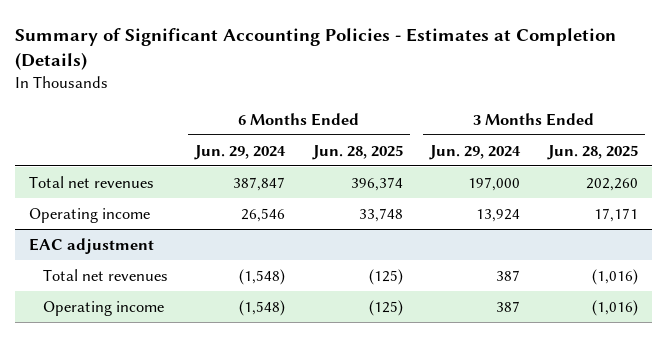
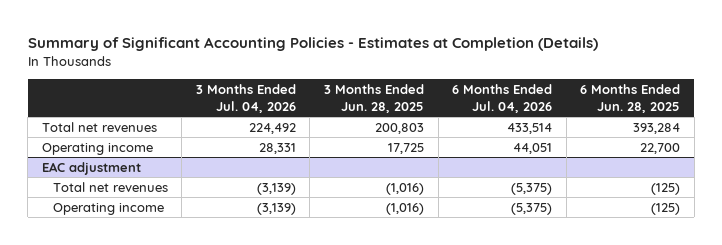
[194,144,287,160] Jun. 29, 2024 -> none
[429,144,522,160] Jun. 29, 2024 -> none
none -> [195,83,296,113] 3 Months Ended Jul. 04, 2026
none -> [452,83,553,113] 6 Months Ended Jul. 04, 2026
[350,176,403,191] 396,374 -> [633,122,681,134] 393,284
[585,177,638,191] 202,260 -> [374,122,424,134] 200,803
[358,207,403,222] 33,748 -> [640,142,681,154] 22,700
[593,207,638,222] 17,171 -> [387,142,424,154] 17,725

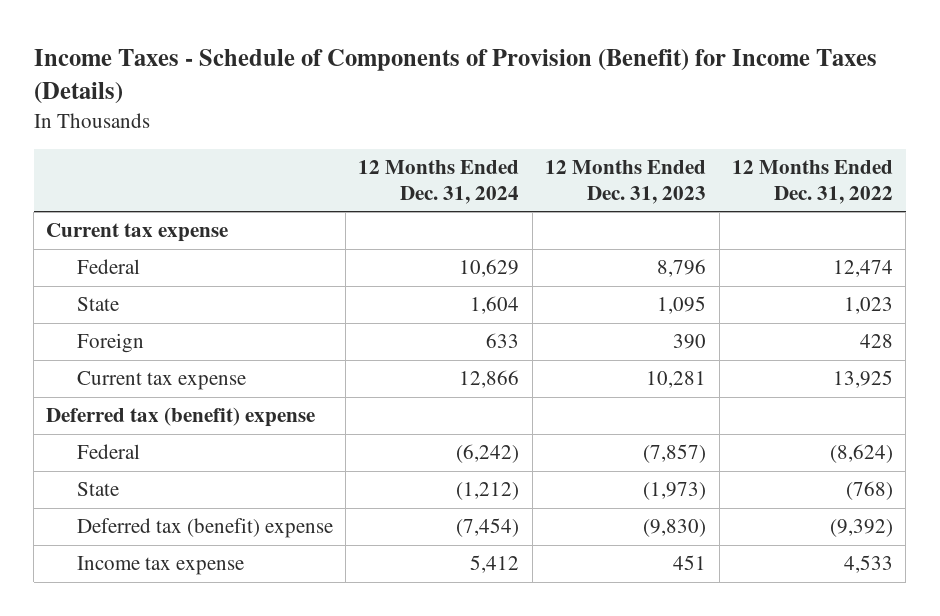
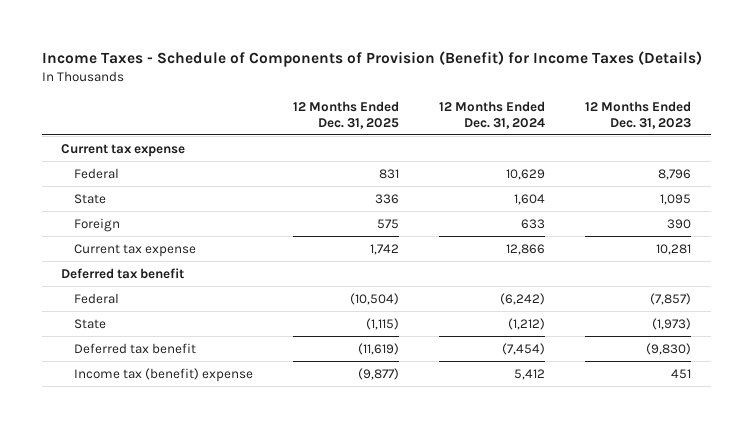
[732,160,894,204] 12 Months Ended Dec. 31, 2022 -> none
none -> [292,101,399,129] 12 Months Ended Dec. 31, 2025
[46,407,316,428] Deferred tax (benefit) expense -> [61,267,185,279] Deferred tax benefit
[76,518,333,539] Deferred tax (benefit) expense -> [74,342,197,354] Deferred tax benefit
[76,556,244,576] Income tax expense -> [74,367,254,382] Income tax (benefit) expense

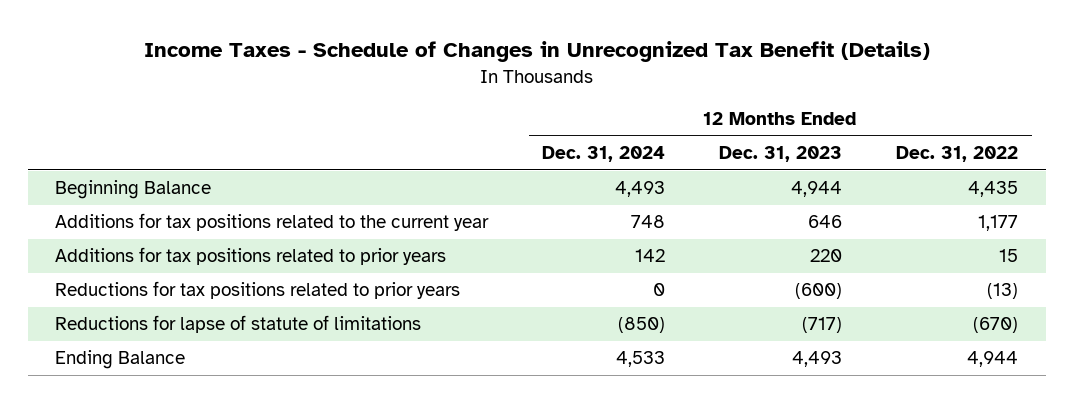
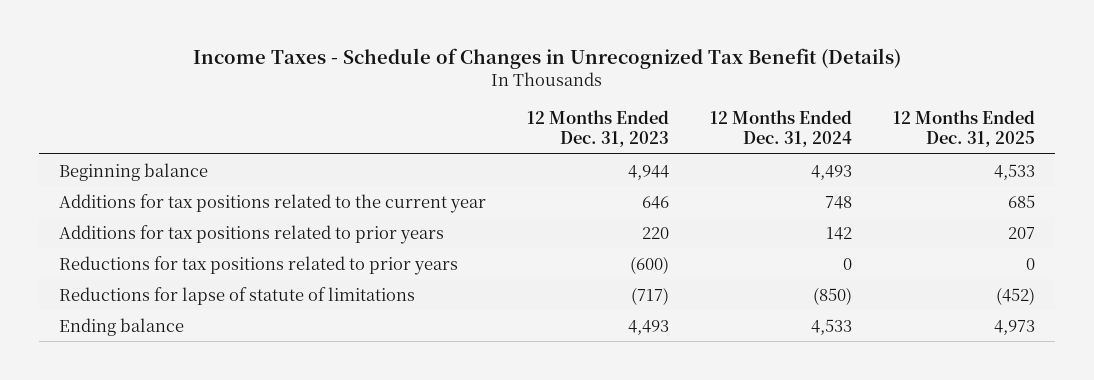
[896,145,1019,162] Dec. 31, 2022 -> none
none -> [892,109,1035,148] 12 Months Ended Dec. 31, 2025
[55,180,212,200] Beginning Balance -> [59,162,209,181] Beginning balance
[55,350,186,370] Ending Balance -> [59,317,185,336] Ending balance

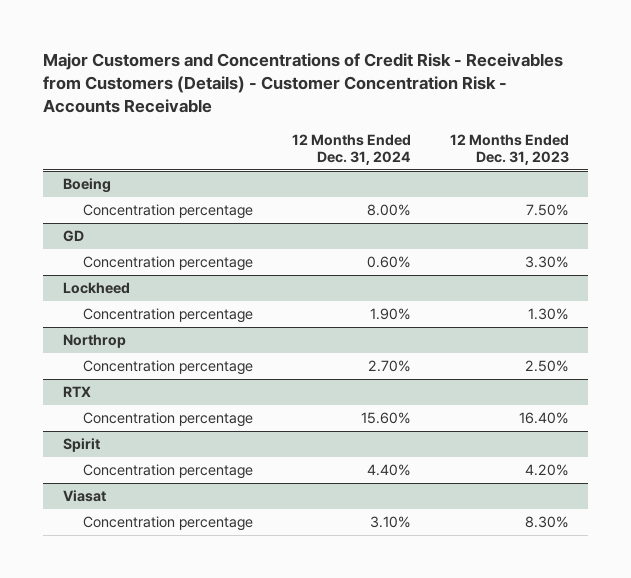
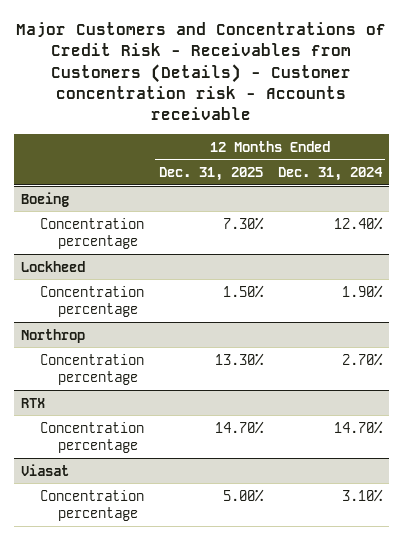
[43,53,564,113] Major Customers and Concentrations of Credit Risk - Receivables from Customers (Details) - Customer Concentration Risk - Accounts Receivable -> [16,21,387,121] Major Customers and Concentrations of Credit Risk - Receivables from Customers (Details) - Customer concentration risk - Accounts receivable
[449,133,569,166] 12 Months Ended Dec. 31, 2023 -> none
none -> [158,166,263,181] Dec. 31, 2025
[62,230,84,243] GD -> none
[82,256,253,272] Concentration percentage -> none
[366,204,411,217] 8.00% -> [333,216,383,230] 12.40%
[62,438,100,453] Spirit -> none
[82,464,253,480] Concentration percentage -> none
[360,412,411,425] 15.60% -> [333,420,383,434] 14.70%

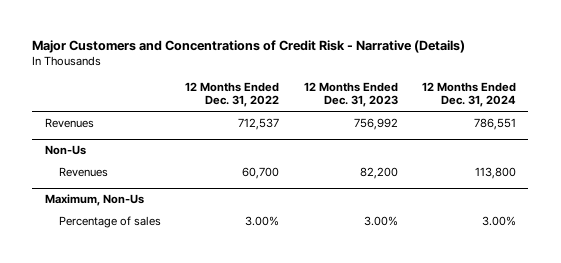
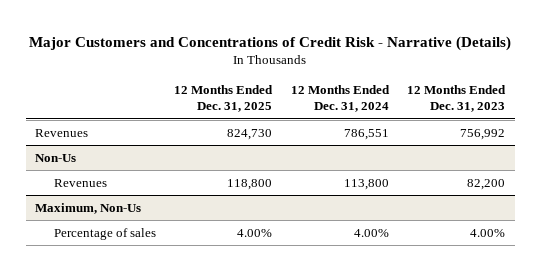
[185,82,280,108] 12 Months Ended Dec. 31, 2022 -> none
none -> [174,85,274,113] 12 Months Ended Dec. 31, 2025
[363,215,398,226] 3.00% -> [470,228,506,237] 4.00%
[481,215,516,226] 3.00% -> [353,228,389,237] 4.00%

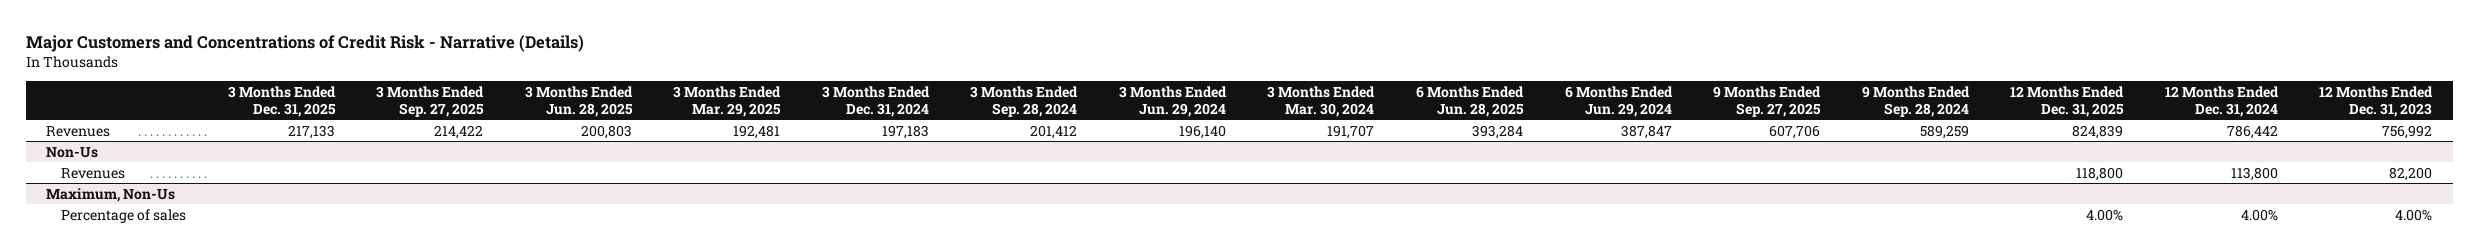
none -> [227,85,336,117] 3 Months Ended Dec. 31, 2025
none -> [376,85,485,117] 3 Months Ended Sep. 27, 2025
none -> [524,85,633,117] 3 Months Ended Jun. 28, 2025
none -> [673,85,782,117] 3 Months Ended Mar. 29, 2025
none -> [821,85,930,117] 3 Months Ended Dec. 31, 2024
none -> [970,85,1079,117] 3 Months Ended Sep. 28, 2024
none -> [1118,85,1227,117] 3 Months Ended Jun. 29, 2024
none -> [1267,85,1376,117] 3 Months Ended Mar. 30, 2024
none -> [1416,85,1525,117] 6 Months Ended Jun. 28, 2025
none -> [1564,85,1673,117] 6 Months Ended Jun. 29, 2024
none -> [1713,85,1822,117] 9 Months Ended Sep. 27, 2025
none -> [1861,85,1970,117] 9 Months Ended Sep. 28, 2024
[227,128,273,140] 824,730 -> [2072,124,2124,139] 824,839
[343,128,389,140] 786,551 -> [2226,124,2278,139] 786,442

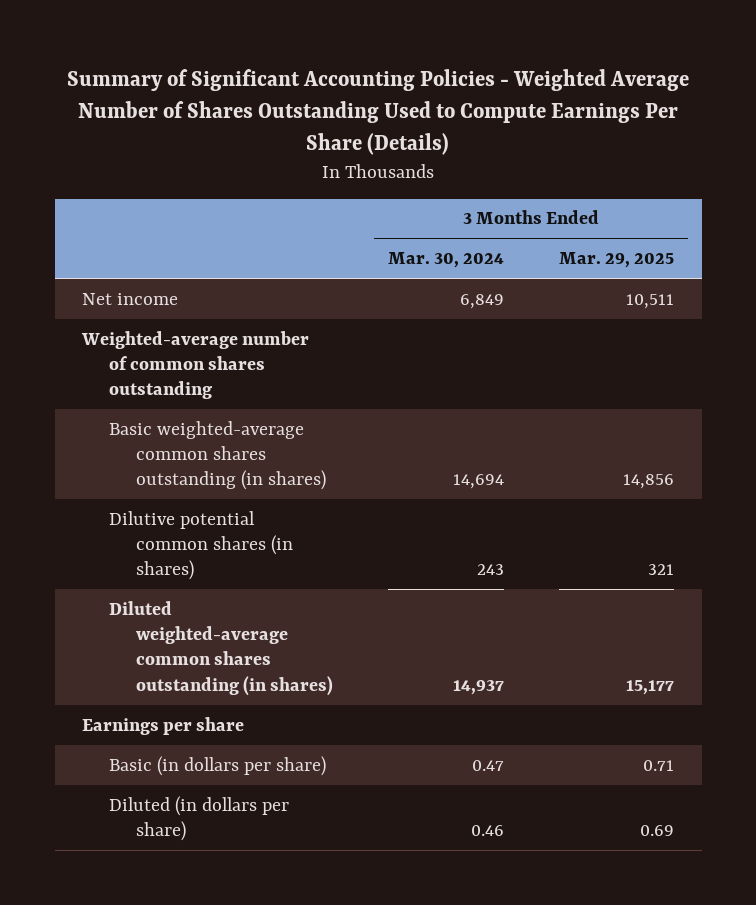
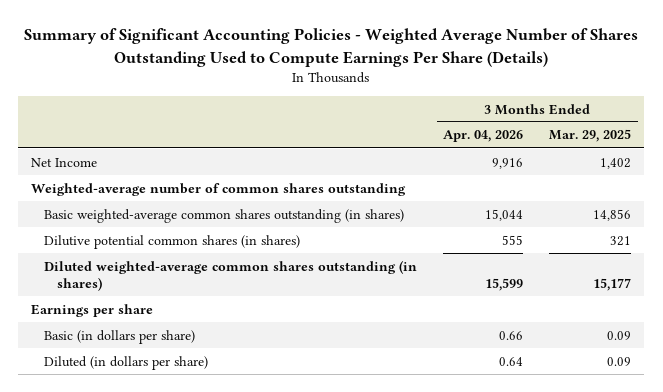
[387,251,504,268] Mar. 30, 2024 -> none
none -> [443,130,524,143] Apr. 04, 2026
[82,292,179,305] Net income -> [31,157,98,167] Net Income
[625,293,674,309] 10,511 -> [600,157,632,169] 1,402
[642,759,674,771] 0.71 -> [607,330,632,340] 0.09
[639,825,674,837] 0.69 -> [607,356,632,366] 0.09

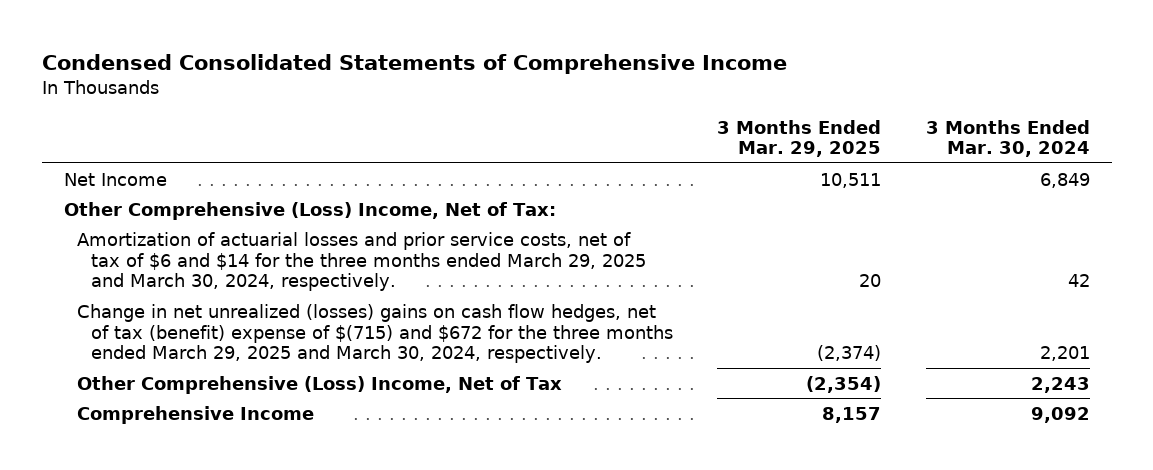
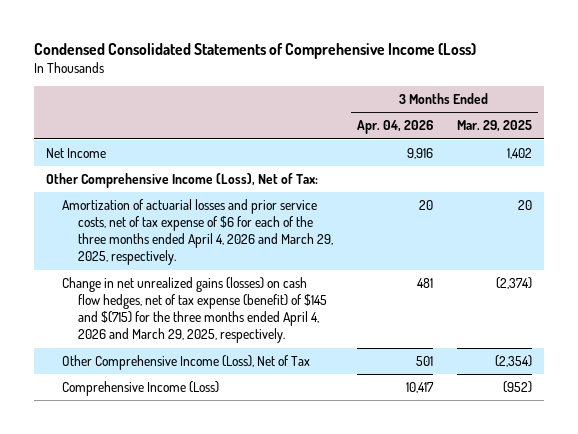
[41,53,787,74] Condensed Consolidated Statements of Comprehensive Income -> [34,42,477,59] Condensed Consolidated Statements of Comprehensive Income (Loss)
[925,119,1090,158] 3 Months Ended Mar. 30, 2024 -> none
none -> [356,120,433,135] Apr. 04, 2026
[820,172,882,188] 10,511 -> [506,148,532,160] 1,402
[63,201,556,220] Other Comprehensive (Loss) Income, Net of Tax: -> [46,173,319,189] Other Comprehensive Income (Loss), Net of Tax:
[77,231,647,292] Amortization of actuarial losses and prior service costs, net of tax of $6 and $14 for the three months ended March 29, 2025 and March 30, 2024, respectively. -> [62,199,334,266] Amortization of actuarial losses and prior service costs, net of tax expense of $6 for each of the three months ended April 4, 2026 and March 29, 2025, respectively.
[77,303,674,364] Change in net unrealized (losses) gains on cash flow hedges, net of tax (benefit) expense of $(715) and $672 for the three months ended March 29, 2025 and March 30, 2024, respectively. -> [62,277,328,344] Change in net unrealized gains (losses) on cash flow hedges, net of tax expense (benefit) of $145 and $(715) for the three months ended April 4, 2026 and March 29, 2025, respectively.
[77,375,563,394] Other Comprehensive (Loss) Income, Net of Tax -> [62,355,311,371] Other Comprehensive Income (Loss), Net of Tax
[77,405,315,424] Comprehensive Income -> [62,381,220,397] Comprehensive Income (Loss)
[822,406,882,423] 8,157 -> [502,381,532,394] (952)

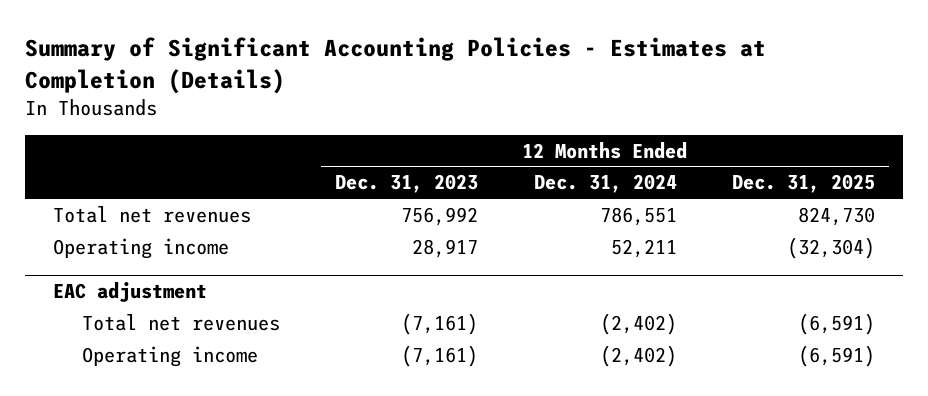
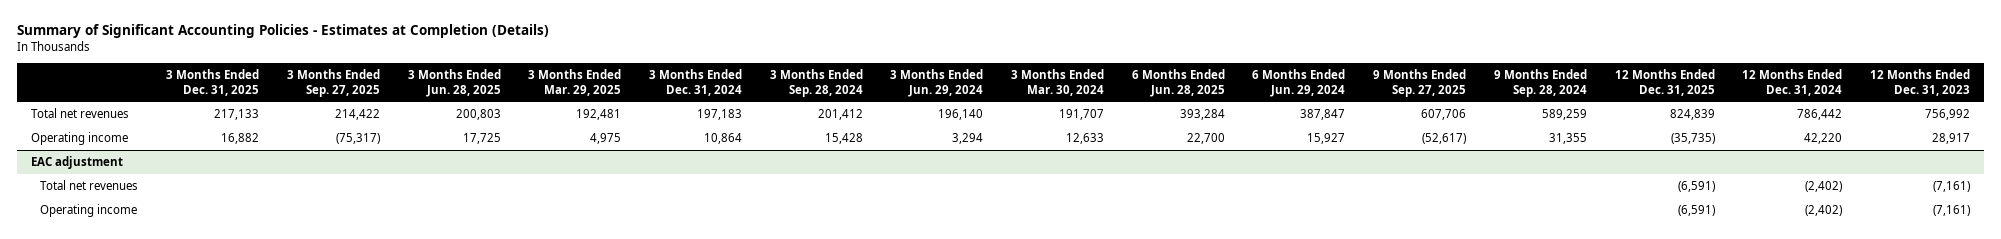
none -> [166,68,260,96] 3 Months Ended Dec. 31, 2025
none -> [286,68,380,97] 3 Months Ended Sep. 27, 2025
none -> [407,68,501,97] 3 Months Ended Jun. 28, 2025
none -> [528,68,622,96] 3 Months Ended Mar. 29, 2025
none -> [648,68,742,96] 3 Months Ended Dec. 31, 2024
none -> [769,68,863,97] 3 Months Ended Sep. 28, 2024
none -> [890,68,984,97] 3 Months Ended Jun. 29, 2024
none -> [1011,68,1105,96] 3 Months Ended Mar. 30, 2024
none -> [1131,68,1225,97] 6 Months Ended Jun. 28, 2025
none -> [1252,68,1346,97] 6 Months Ended Jun. 29, 2024
none -> [1373,68,1467,97] 9 Months Ended Sep. 27, 2025
none -> [1493,68,1587,97] 9 Months Ended Sep. 28, 2024
[599,206,677,226] 786,551 -> [1797,109,1843,121] 786,442
[798,206,876,226] 824,730 -> [1669,109,1715,121] 824,839
[610,238,677,258] 52,211 -> [1804,133,1843,145] 42,220
[787,236,876,259] (32,304) -> [1670,133,1715,145] (35,735)

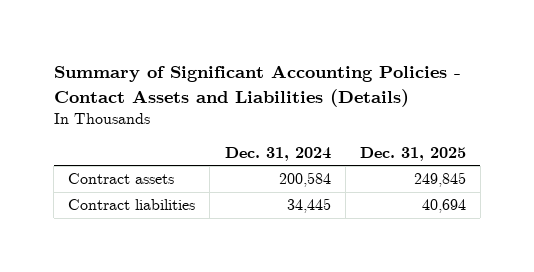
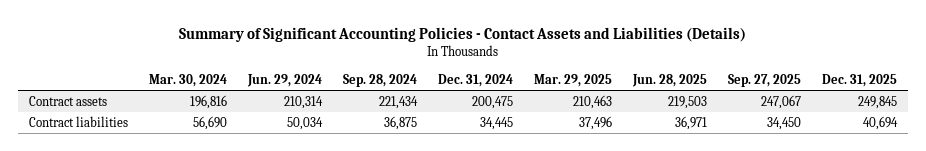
none -> [148,74,227,88] Mar. 30, 2024
none -> [246,74,322,88] Jun. 29, 2024
none -> [342,74,417,88] Sep. 28, 2024
none -> [534,74,613,88] Mar. 29, 2025
none -> [632,74,708,88] Jun. 28, 2025
none -> [728,74,802,88] Sep. 27, 2025
[278,172,331,188] 200,584 -> [472,95,514,109] 200,475

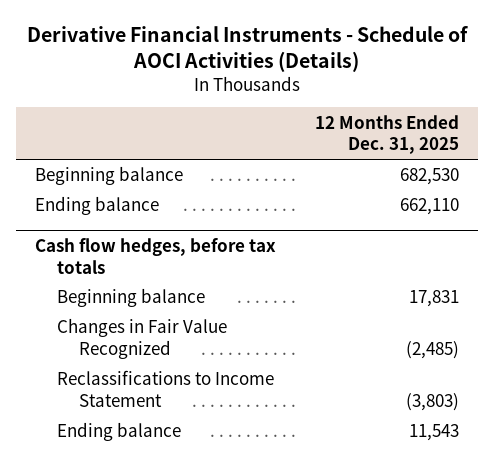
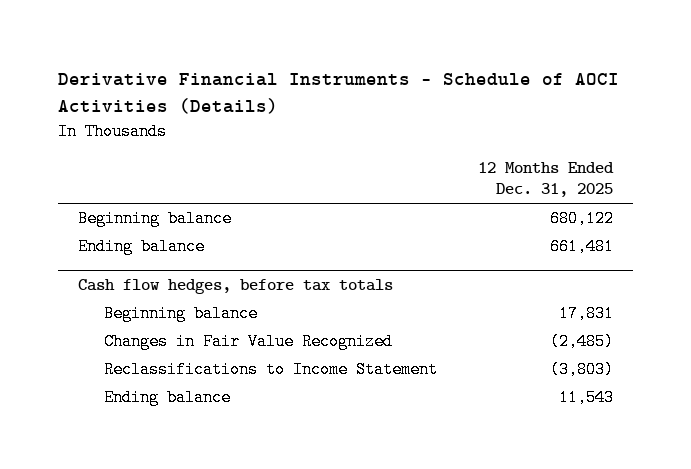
[399,168,459,186] 682,530 -> [549,210,614,228] 680,122
[399,198,459,216] 662,110 -> [549,238,614,256] 661,481

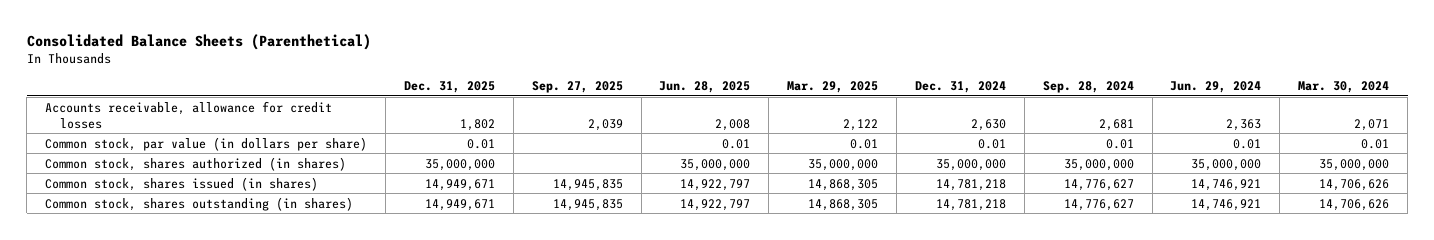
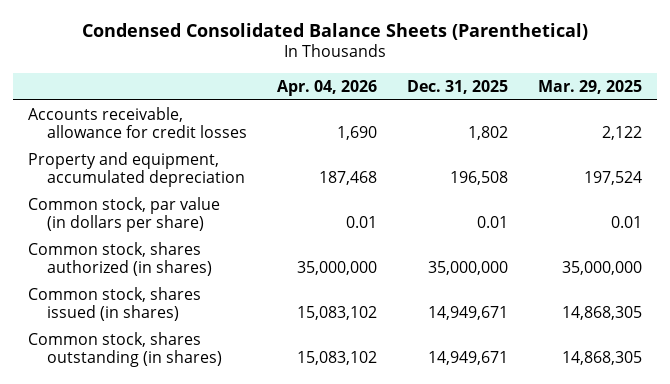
[26,34,371,51] Consolidated Balance Sheets (Parenthetical) -> [81,22,588,40] Condensed Consolidated Balance Sheets (Parenthetical)
[531,81,623,94] Sep. 27, 2025 -> none
[659,81,751,94] Jun. 28, 2025 -> none
[914,81,1006,94] Dec. 31, 2024 -> none
[1042,81,1134,94] Sep. 28, 2024 -> none
[1170,81,1262,94] Jun. 29, 2024 -> none
[1298,81,1390,94] Mar. 30, 2024 -> none
none -> [277,79,378,96] Apr. 04, 2026
none -> [27,151,246,187] Property and equipment, accumulated depreciation

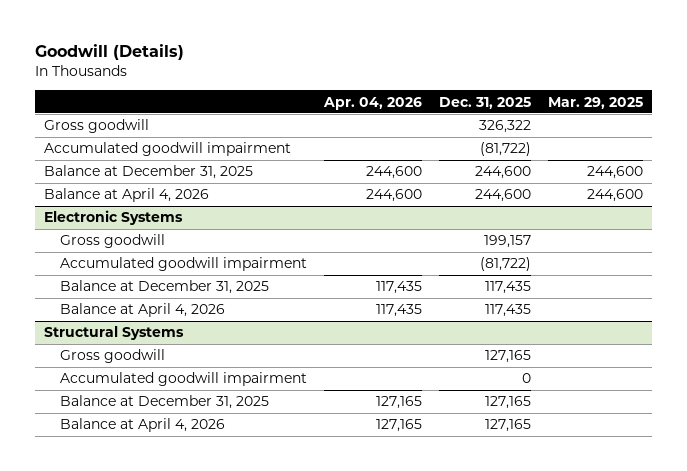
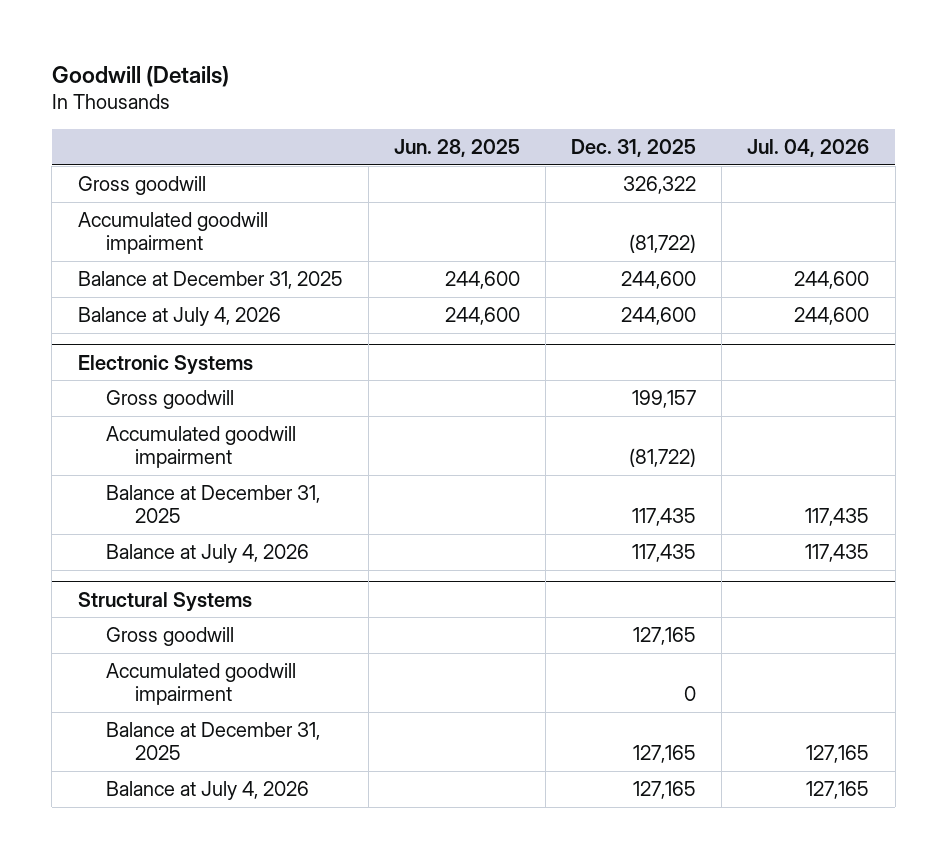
[323,96,423,110] Apr. 04, 2026 -> none
[548,96,644,109] Mar. 29, 2025 -> none
none -> [393,139,520,158] Jun. 28, 2025
none -> [747,139,870,158] Jul. 04, 2026
[43,188,209,203] Balance at April 4, 2026 -> [77,307,281,327] Balance at July 4, 2026
[60,303,226,318] Balance at April 4, 2026 -> [106,544,310,564] Balance at July 4, 2026
[60,418,226,433] Balance at April 4, 2026 -> [106,781,310,801] Balance at July 4, 2026

